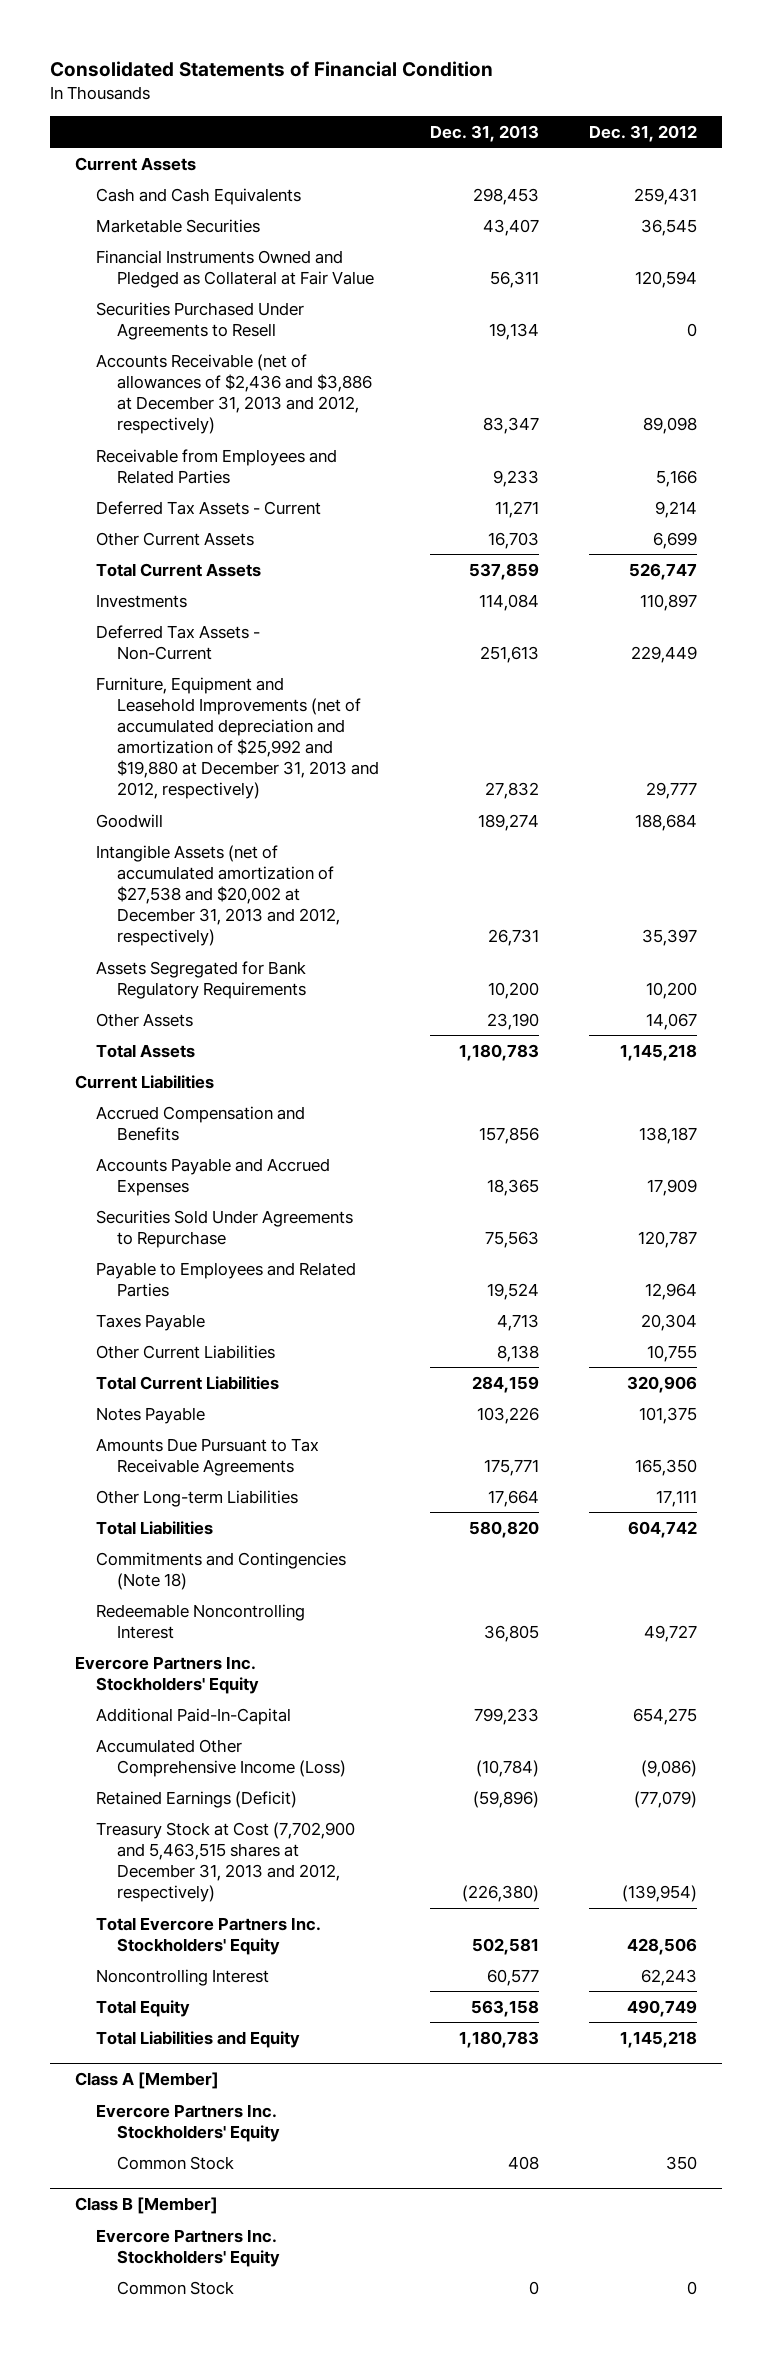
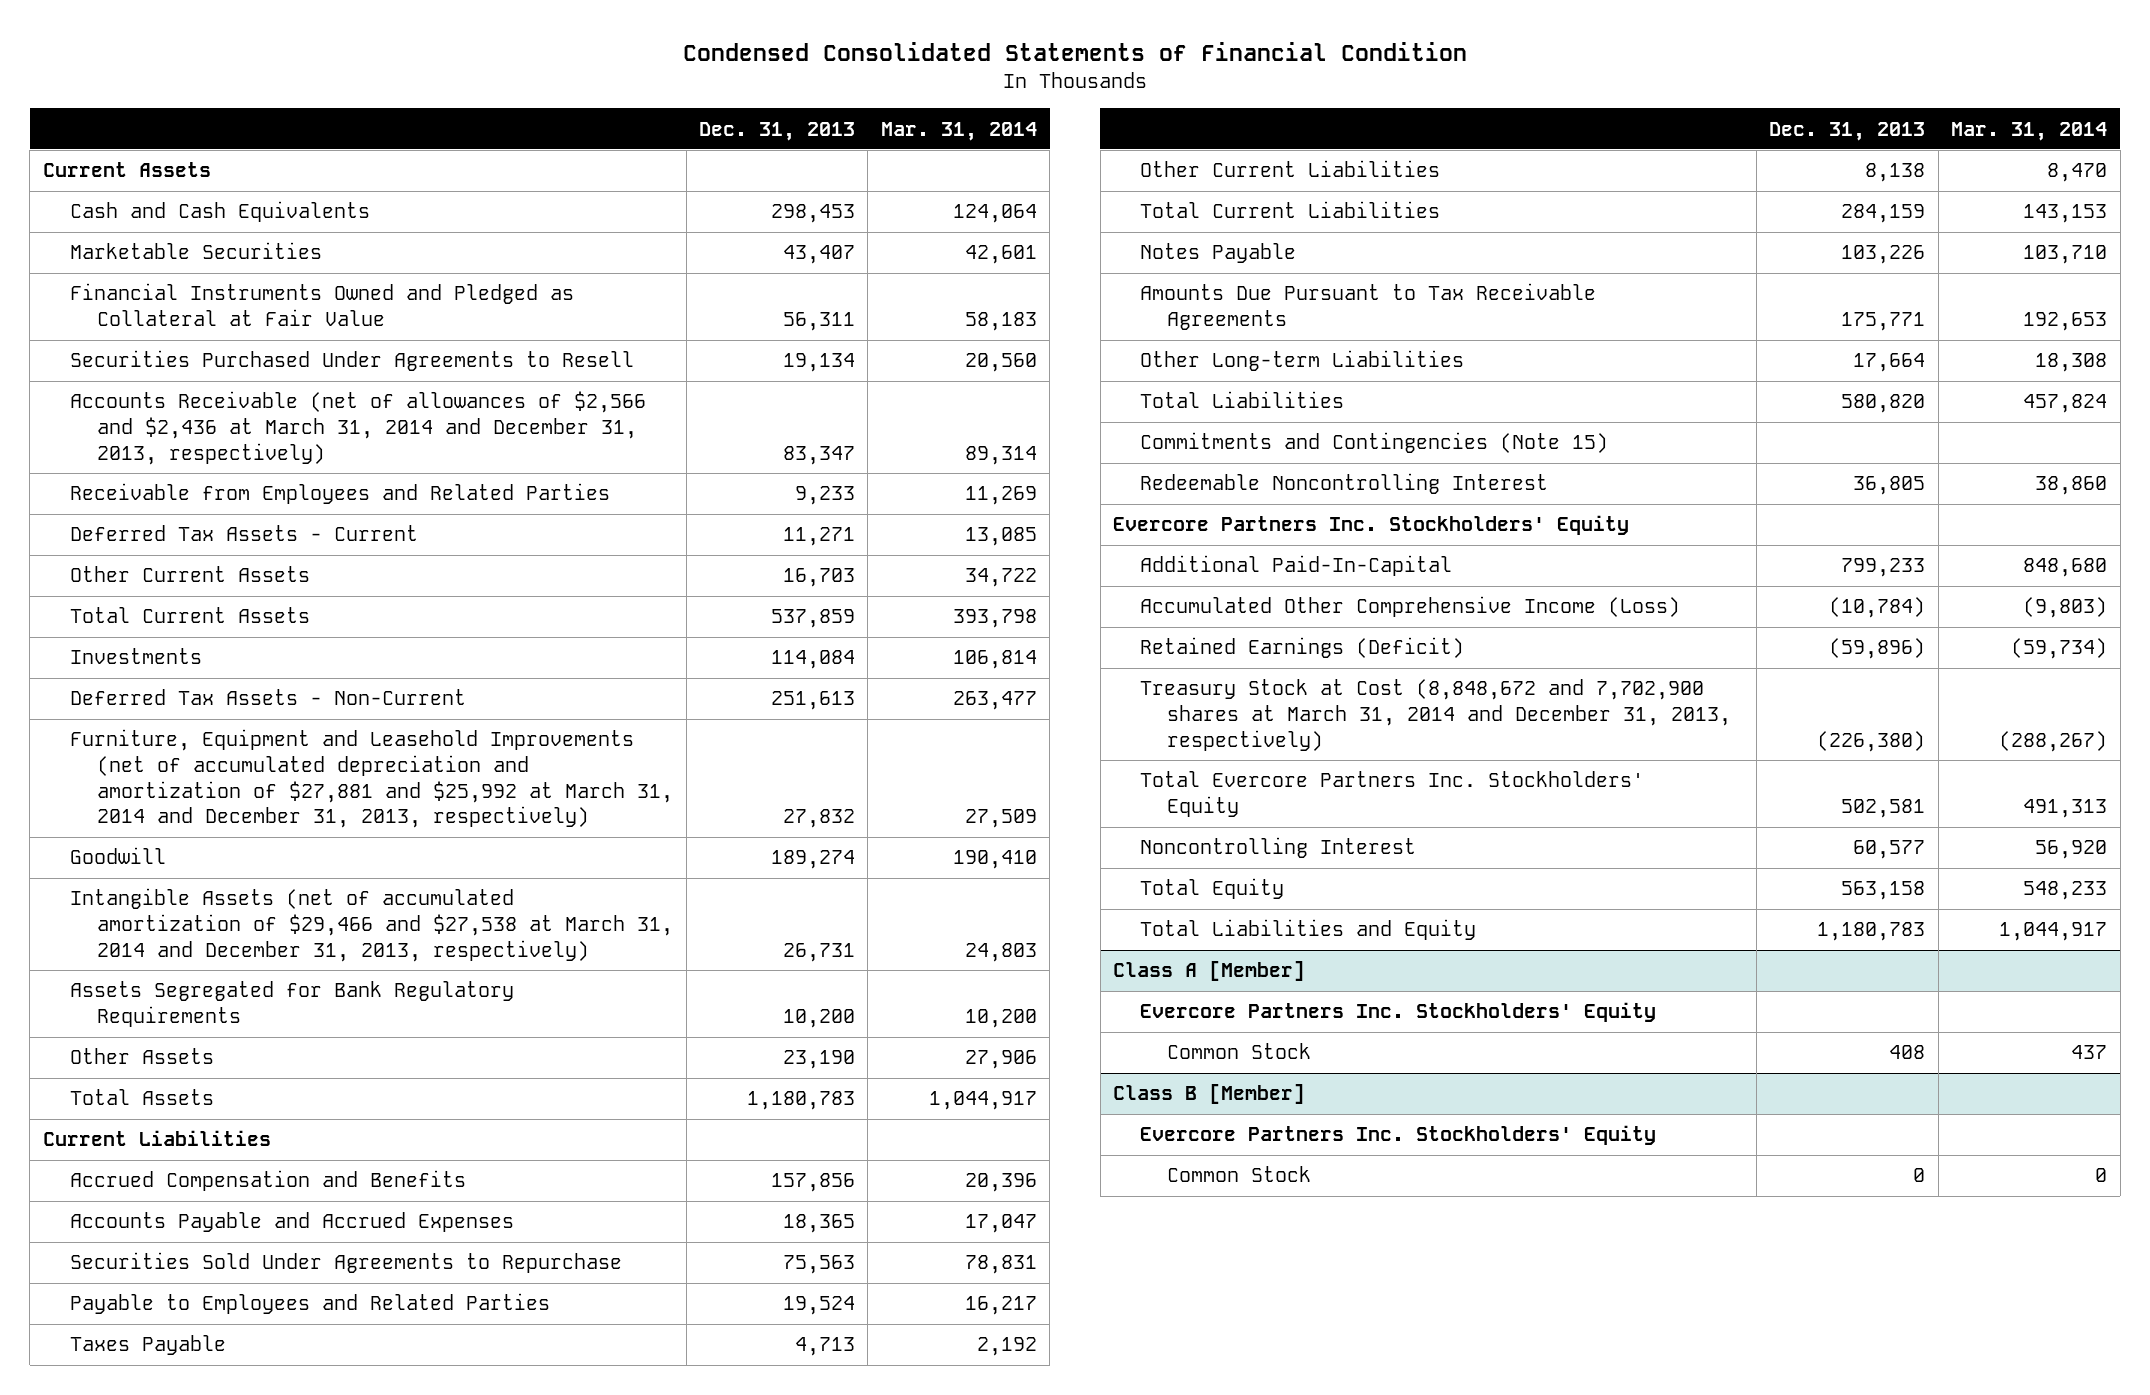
[49,61,493,78] Consolidated Statements of Financial Condition -> [682,41,1467,61] Condensed Consolidated Statements of Financial Condition
[589,124,698,142] Dec. 31, 2012 -> none
none -> [880,121,1037,141] Mar. 31, 2014
[96,353,372,434] Accounts Receivable (net of allowances of $2,436 and $3,886 at December 31, 2013 and 2012, respectively) -> [69,391,646,465] Accounts Receivable (net of allowances of $2,566 and $2,436 at March 31, 2014 and December 31, 2013, respectively)
[96,676,379,800] Furniture, Equipment and Leasehold Improvements (net of accumulated depreciation and amortization of $25,992 and $19,880 at December 31, 2013 and 2012, respectively) -> [69,729,674,829] Furniture, Equipment and Leasehold Improvements (net of accumulated depreciation and amortization of $27,881 and $25,992 at March 31, 2014 and December 31, 2013, respectively)
[96,844,340,947] Intangible Assets (net of accumulated amortization of $27,538 and $20,002 at December 31, 2013 and 2012, respectively) -> [69,888,674,962] Intangible Assets (net of accumulated amortization of $29,466 and $27,538 at March 31, 2014 and December 31, 2013, respectively)
[96,1551,347,1590] Commitments and Contingencies (Note 18) -> [1140,432,1609,454] Commitments and Contingencies (Note 15)
[96,1821,356,1902] Treasury Stock at Cost (7,702,900 and 5,463,515 shares at December 31, 2013 and 2012, respectively) -> [1140,679,1732,751] Treasury Stock at Cost (8,848,672 and 7,702,900 shares at March 31, 2014 and December 31, 2013, respectively)

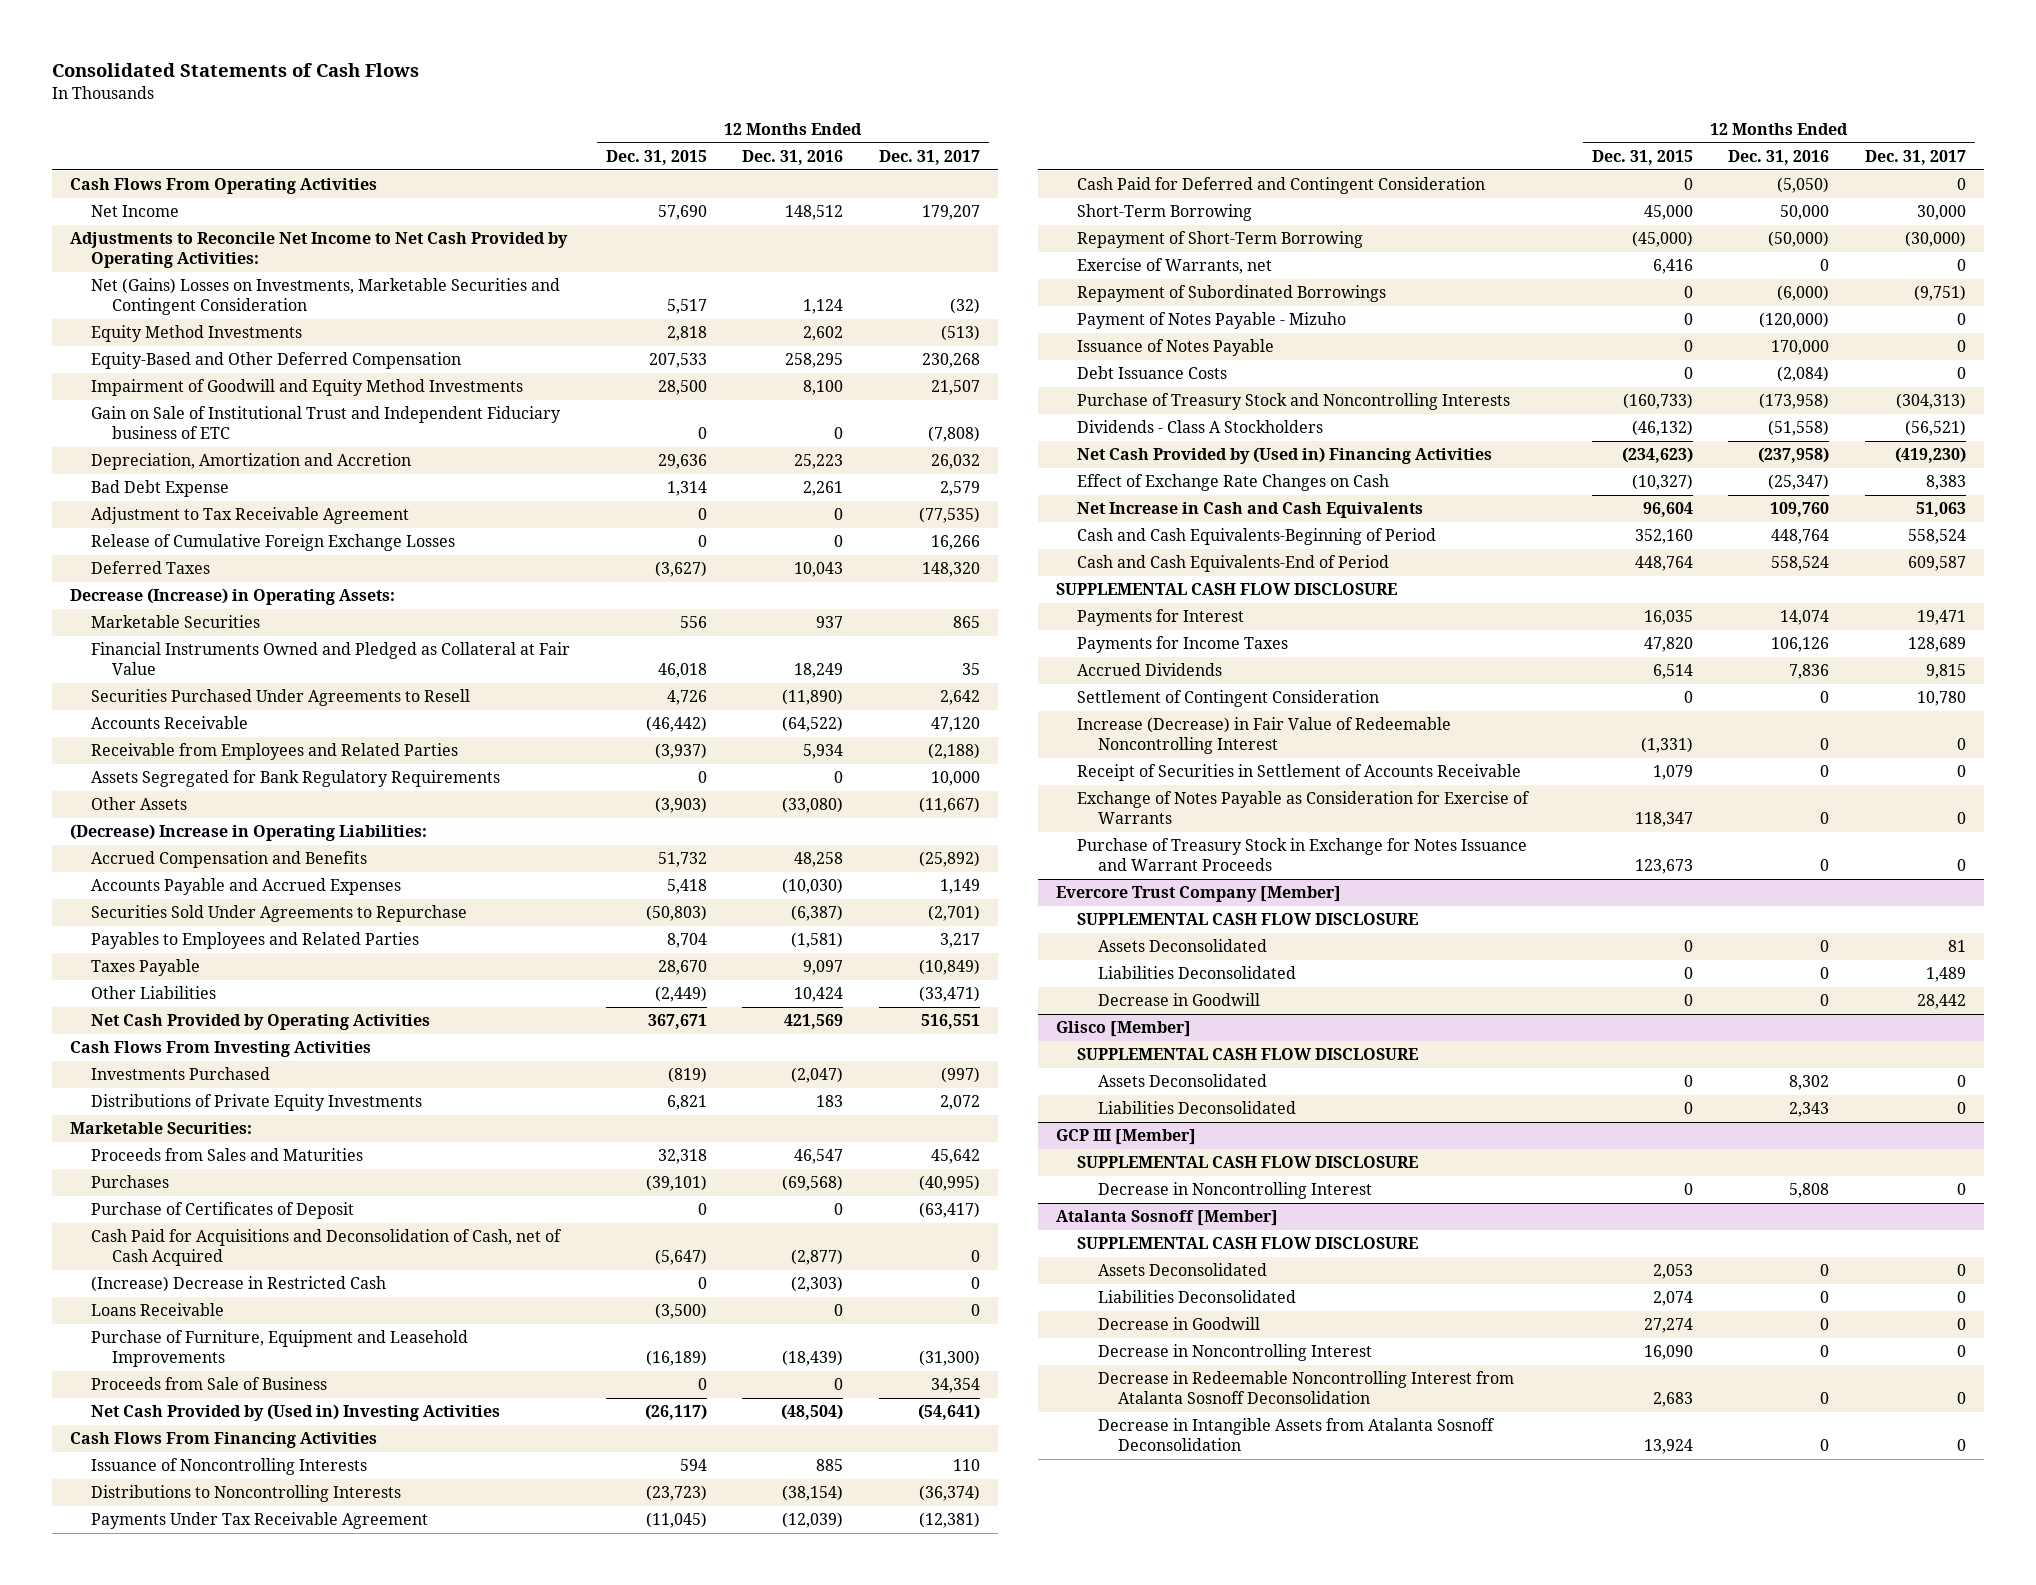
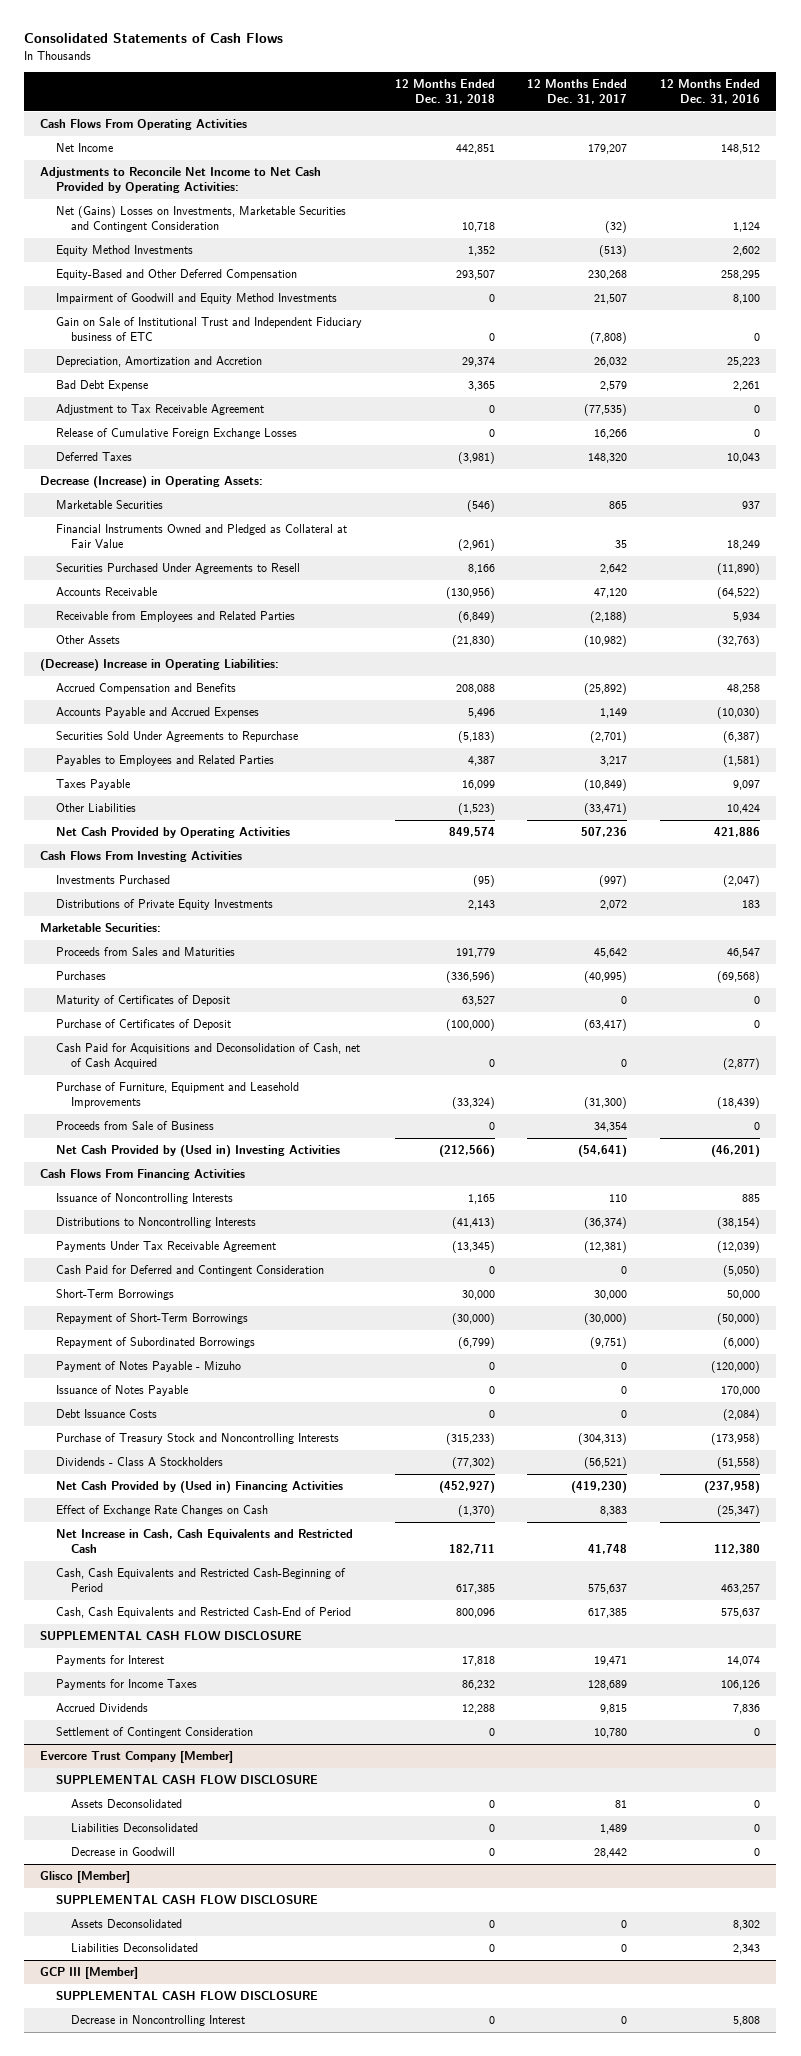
[605,150,707,166] Dec. 31, 2015 -> none
none -> [394,79,495,104] 12 Months Ended Dec. 31, 2018
[90,770,500,788] Assets Segregated for Bank Regulatory Requirements -> none
[782,797,844,814] (33,080) -> [717,635,761,648] (32,763)
[918,797,980,814] (11,667) -> [584,635,628,648] (10,982)
[784,1014,844,1030] 421,569 -> [714,827,761,838] 421,886
[920,1014,980,1030] 516,551 -> [581,827,628,838] 507,236
none -> [55,995,230,1007] Maturity of Certificates of Deposit
[90,1276,386,1293] (Increase) Decrease in Restricted Cash -> none
[90,1303,224,1317] Loans Receivable -> none
[781,1404,844,1421] (48,504) -> [711,1145,761,1158] (46,201)
[1076,258,1272,275] Exercise of Warrants, net -> none
[1076,204,1252,222] Short-Term Borrowing -> [55,1289,174,1301] Short-Term Borrowings
[1076,231,1363,249] Repayment of Short-Term Borrowing -> [55,1313,248,1325] Repayment of Short-Term Borrowings
[1076,502,1423,519] Net Increase in Cash and Cash Equivalents -> [55,1529,353,1554] Net Increase in Cash, Cash Equivalents and Restricted Cash
[1770,502,1830,518] 109,760 -> [714,1544,761,1555] 112,380
[1915,502,1966,518] 51,063 -> [588,1544,628,1555] 41,748
[1076,528,1436,546] Cash and Cash Equivalents-Beginning of Period -> [55,1568,346,1593] Cash, Cash Equivalents and Restricted Cash-Beginning of Period
[1771,529,1830,545] 448,764 -> [721,1584,761,1595] 463,257
[1907,529,1966,545] 558,524 -> [588,1584,628,1595] 575,637
[1076,555,1389,573] Cash and Cash Equivalents-End of Period -> [55,1607,351,1619] Cash, Cash Equivalents and Restricted Cash-End of Period
[1771,556,1830,572] 558,524 -> [721,1608,761,1619] 575,637
[1907,556,1966,572] 609,587 -> [588,1608,628,1619] 617,385
[1076,717,1451,755] Increase (Decrease) in Fair Value of Redeemable Noncontrolling Interest -> none
[1076,764,1521,782] Receipt of Securities in Settlement of Accounts Receivable -> none
[1076,791,1530,825] Exchange of Notes Payable as Consideration for Exercise of Warrants -> none
[1076,838,1527,872] Purchase of Treasury Stock in Exchange for Notes Issuance and Warrant Proceeds -> none
[1056,1210,1279,1227] Atalanta Sosnoff [Member] -> none
[1076,1237,1418,1250] SUPPLEMENTAL CASH FLOW DISCLOSURE -> none
[1097,1263,1267,1277] Assets Deconsolidated -> none
[1097,1290,1296,1304] Liabilities Deconsolidated -> none
[1097,1317,1260,1331] Decrease in Goodwill -> none
[1097,1344,1372,1362] Decrease in Noncontrolling Interest -> none
[1097,1371,1514,1405] Decrease in Redeemable Noncontrolling Interest from Atalanta Sosnoff Deconsolidation -> none
[1097,1418,1495,1452] Decrease in Intangible Assets from Atalanta Sosnoff Deconsolidation -> none

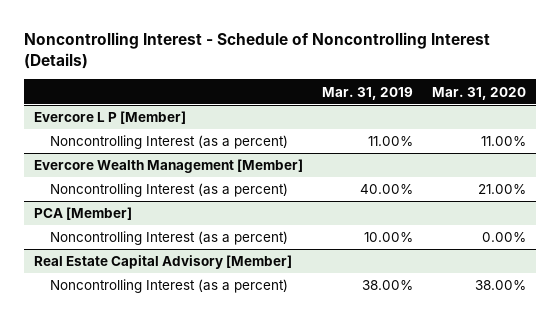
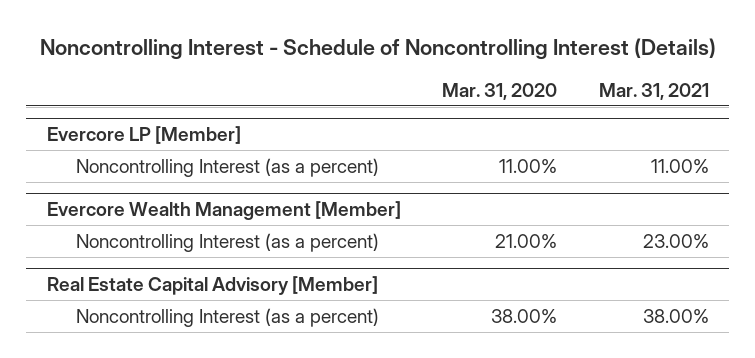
[321,86,413,100] Mar. 31, 2019 -> none
none -> [598,82,709,100] Mar. 31, 2021
[33,111,186,125] Evercore L P [Member] -> [46,126,241,145] Evercore LP [Member]
[33,207,132,221] PCA [Member] -> none
[49,231,288,246] Noncontrolling Interest (as a percent) -> none

